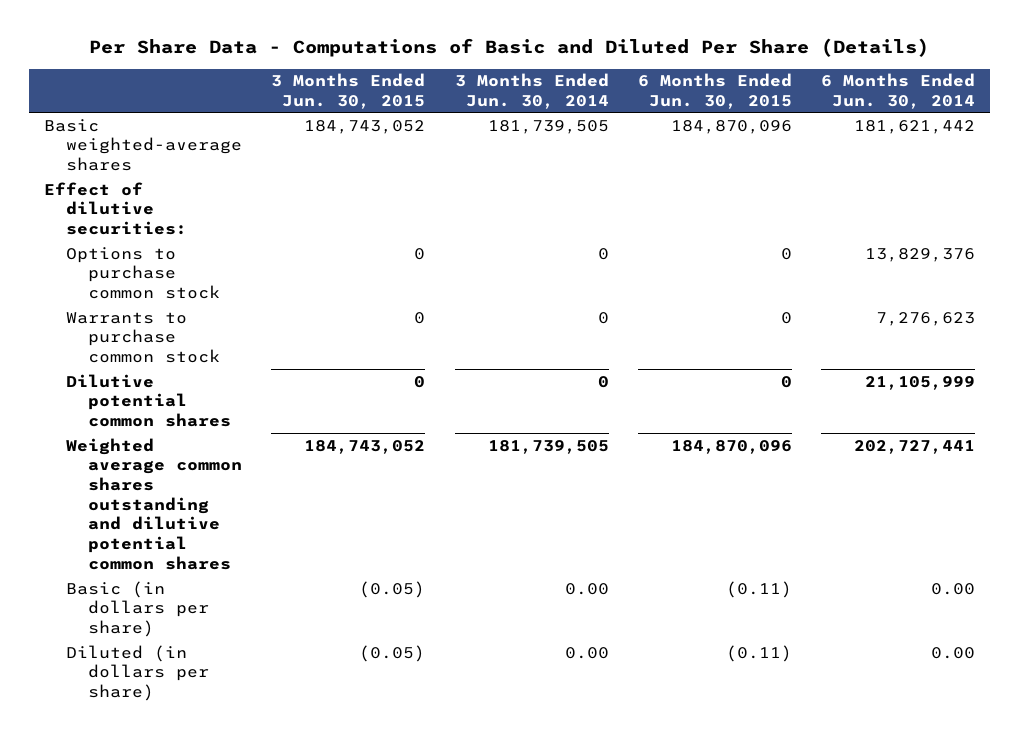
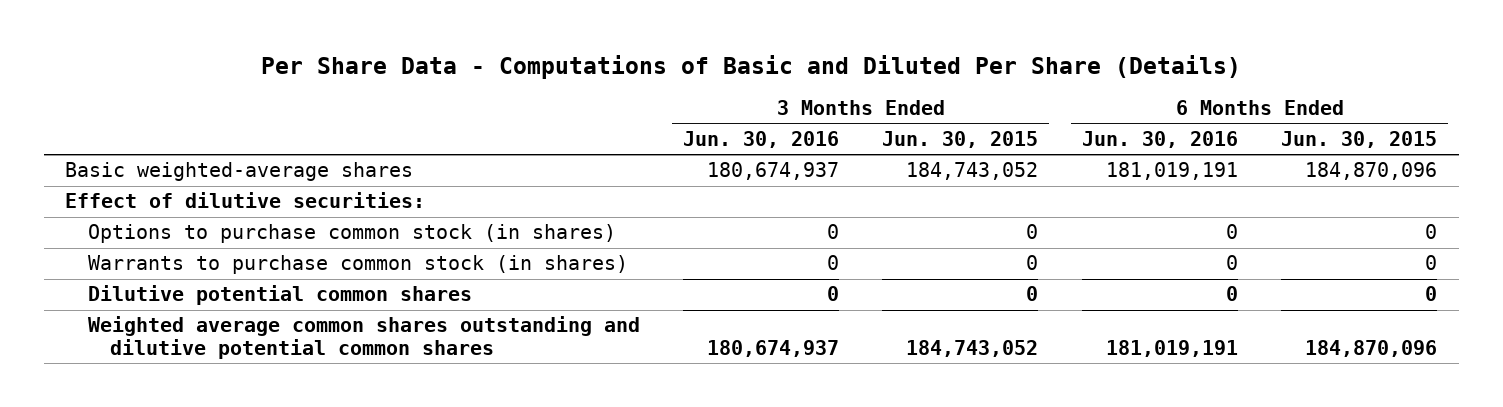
[454,73,609,109] 3 Months Ended Jun. 30, 2014 -> none
[820,73,975,109] 6 Months Ended Jun. 30, 2014 -> none
none -> [683,130,840,148] Jun. 30, 2016
none -> [1081,130,1238,148] Jun. 30, 2016
[66,246,221,299] Options to purchase common stock -> [87,224,616,244] Options to purchase common stock (in shares)
[66,311,221,363] Warrants to purchase common stock -> [87,255,628,275] Warrants to purchase common stock (in shares)
[66,580,210,637] Basic (in dollars per share) -> none
[66,644,210,701] Diluted (in dollars per share) -> none

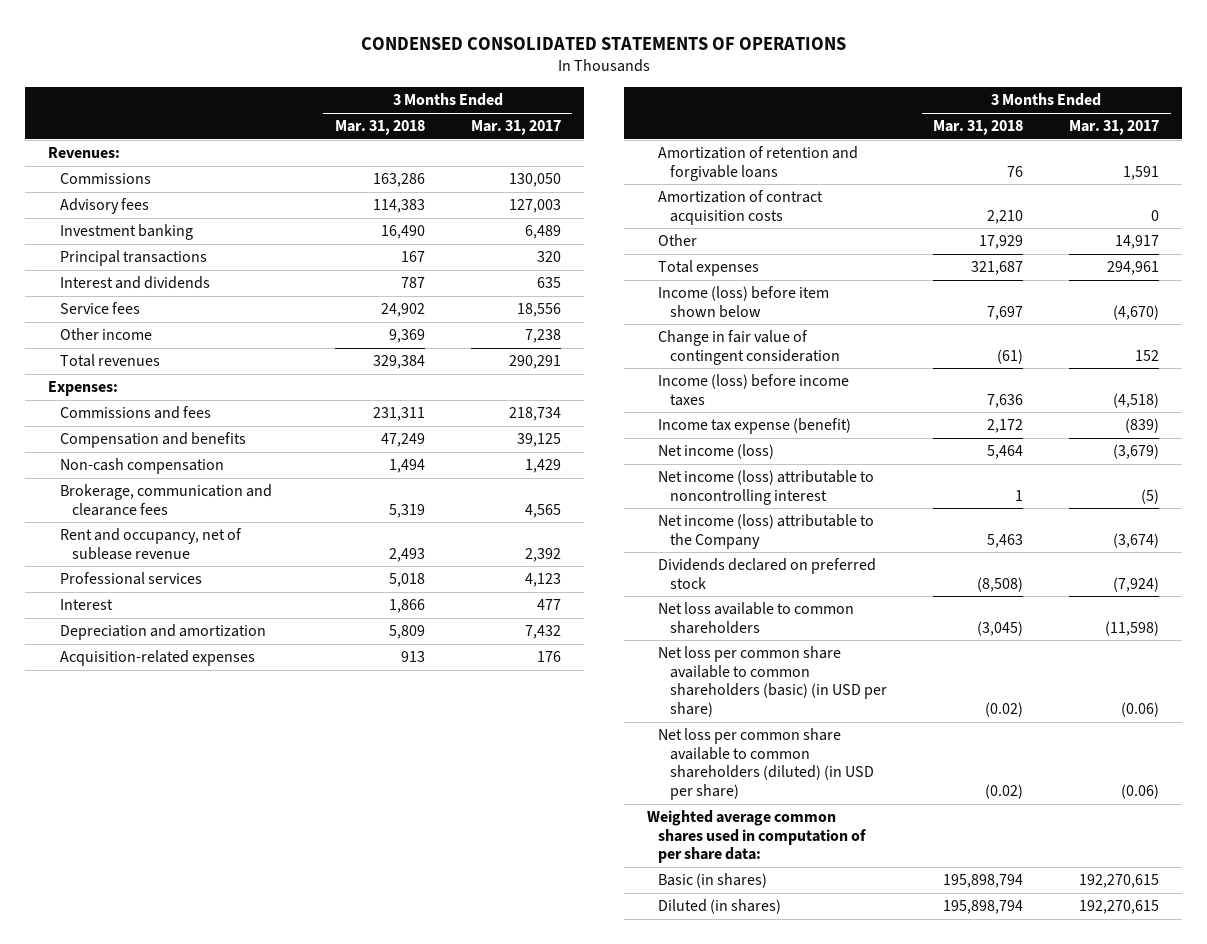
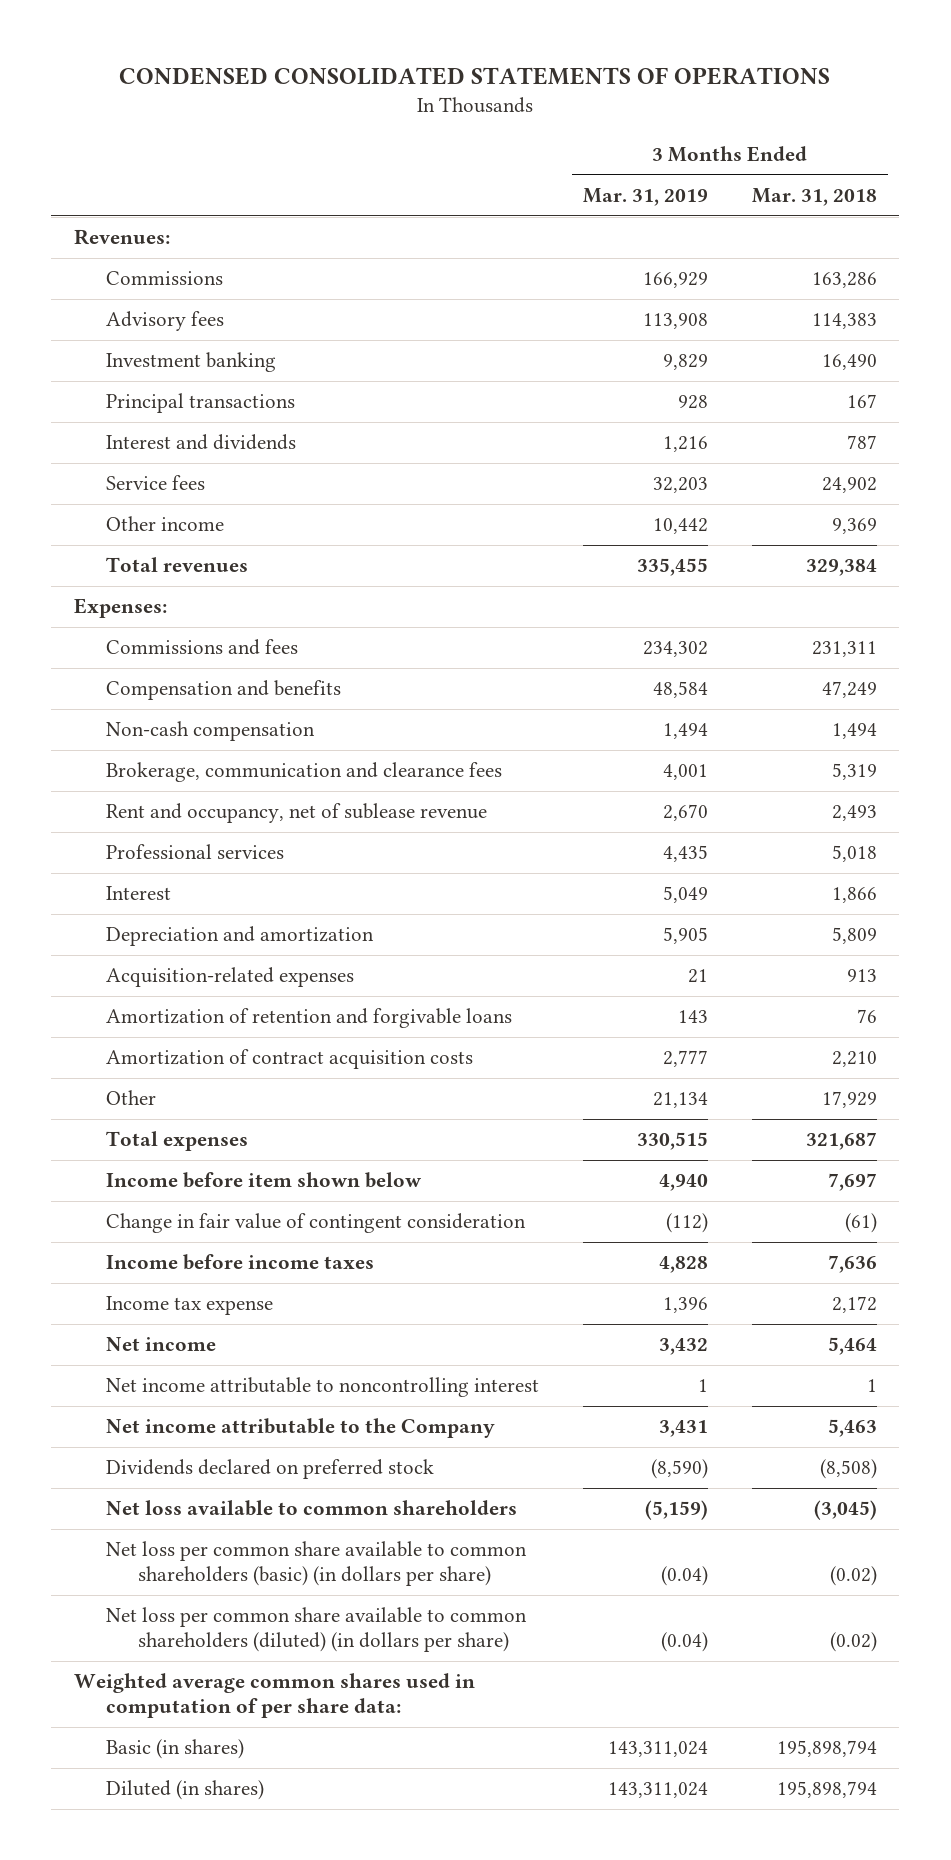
[470,120,561,136] Mar. 31, 2017 -> none
none -> [582,187,708,206] Mar. 31, 2019
[658,286,830,318] Income (loss) before item shown below -> [105,1172,422,1189] Income before item shown below
[658,374,850,406] Income (loss) before income taxes -> [105,1254,374,1271] Income before income taxes
[658,418,852,435] Income tax expense (benefit) -> [105,1296,273,1316] Income tax expense
[658,444,775,460] Net income (loss) -> [105,1337,216,1352] Net income
[658,470,875,505] Net income (loss) attributable to noncontrolling interest -> [105,1377,539,1398] Net income attributable to noncontrolling interest
[658,514,875,549] Net income (loss) attributable to the Company -> [105,1418,495,1439] Net income attributable to the Company
[658,646,888,718] Net loss per common share available to common shareholders (basic) (in USD per share) -> [105,1541,527,1587] Net loss per common share available to common shareholders (basic) (in dollars per share)
[658,728,875,801] Net loss per common share available to common shareholders (diluted) (in USD per share) -> [105,1607,527,1653] Net loss per common share available to common shareholders (diluted) (in dollars per share)

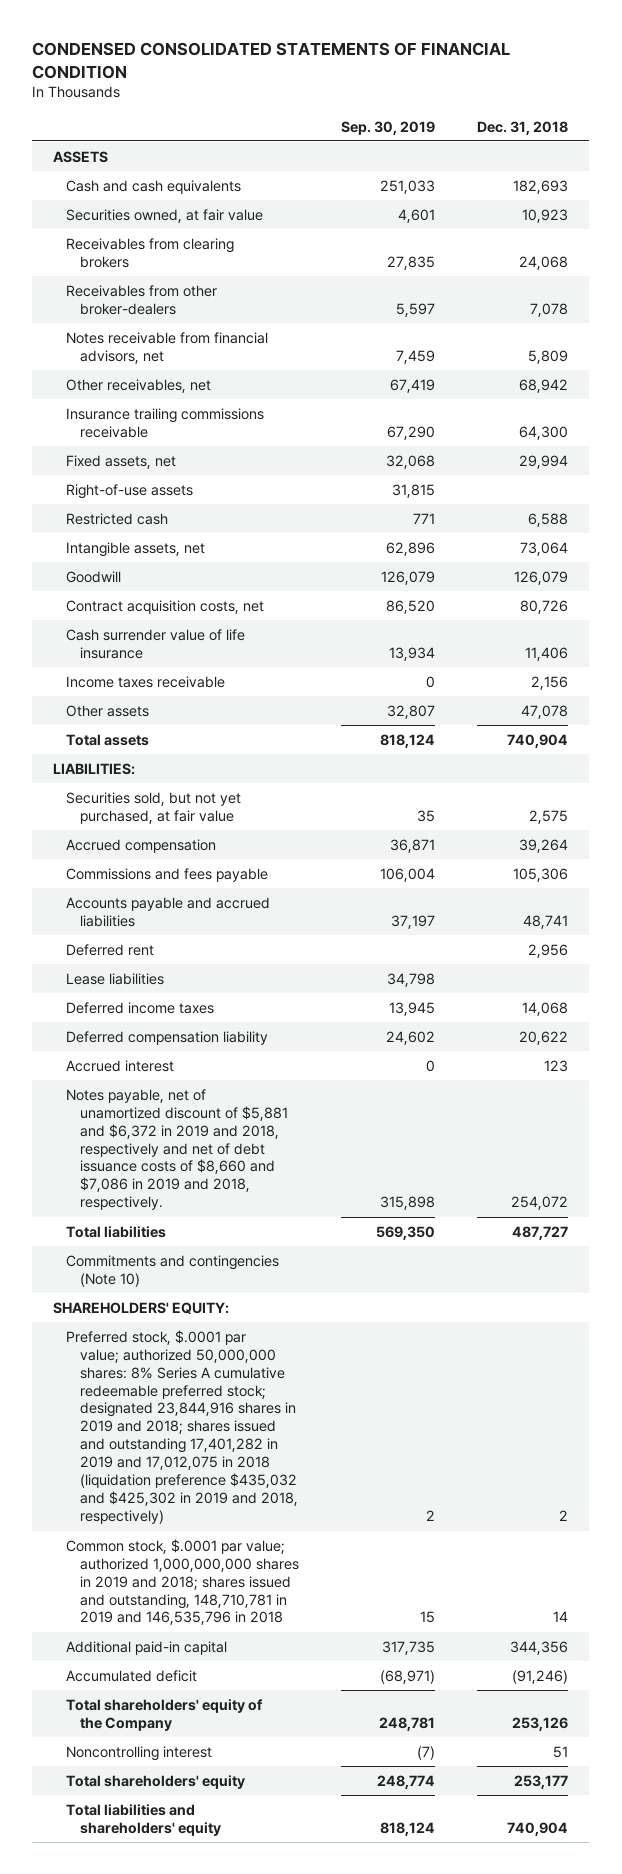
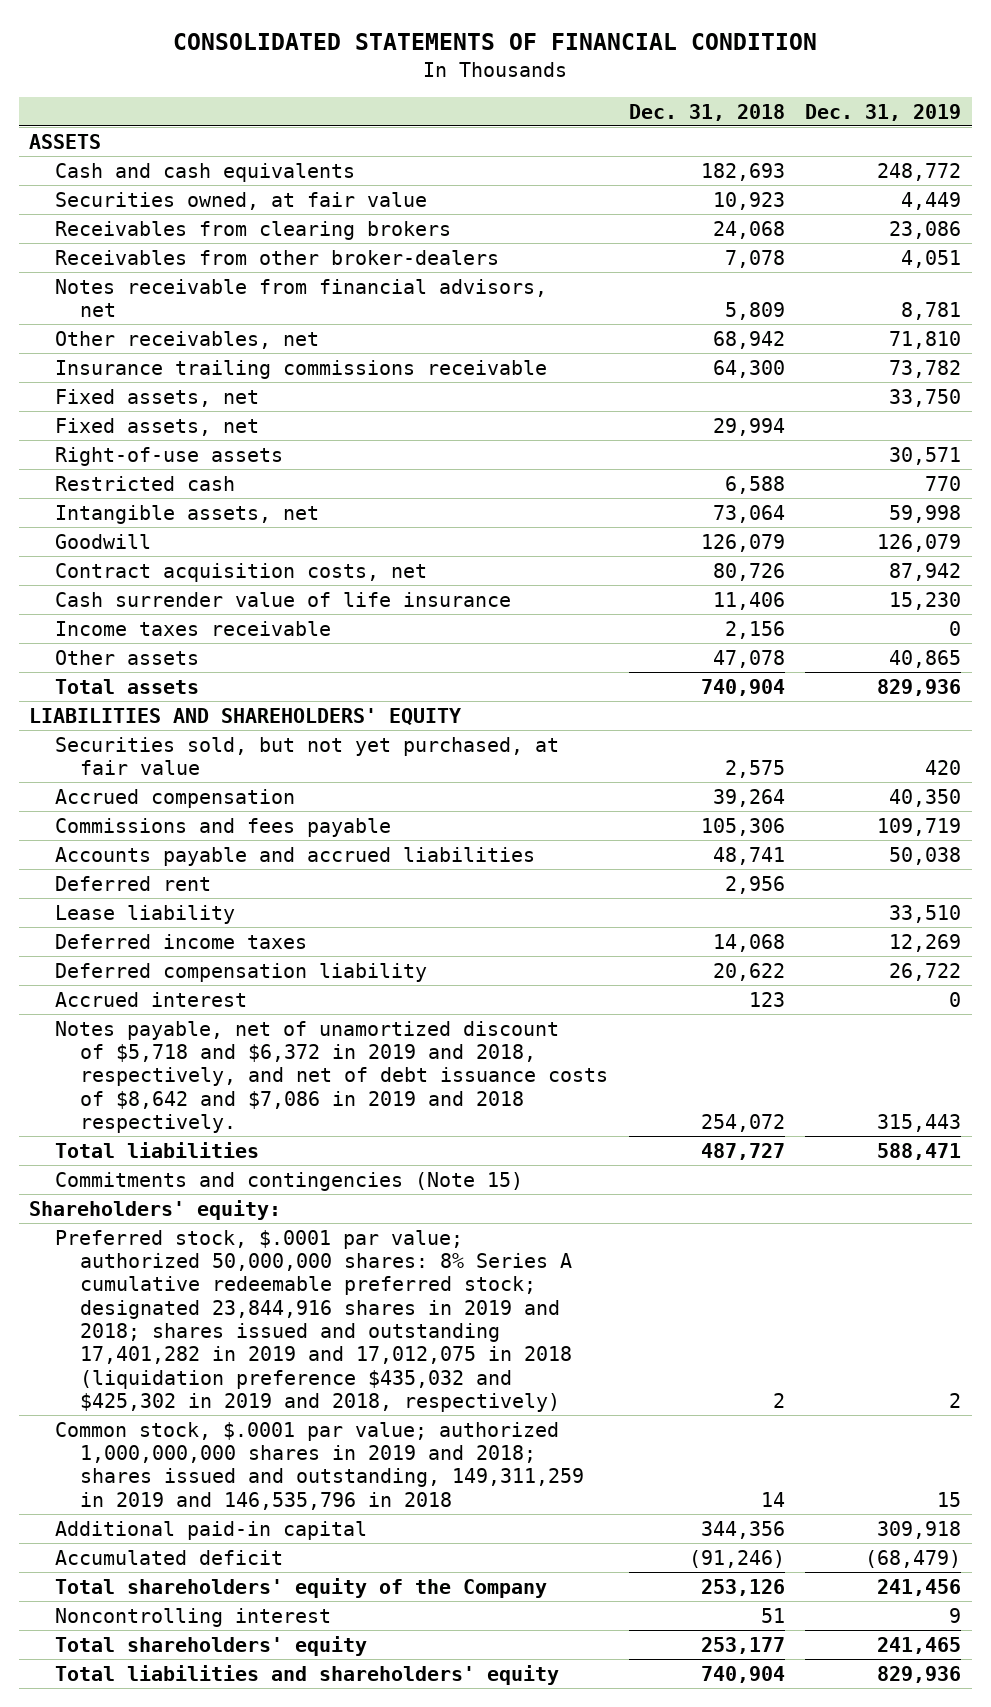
[32,41,511,79] CONDENSED CONSOLIDATED STATEMENTS OF FINANCIAL CONDITION -> [173,32,818,50] CONSOLIDATED STATEMENTS OF FINANCIAL CONDITION
[340,120,435,135] Sep. 30, 2019 -> none
none -> [805,103,962,121] Dec. 31, 2019
none -> [54,388,259,407] Fixed assets, net
[53,762,136,775] LIABILITIES: -> none
none -> [29,707,462,725] LIABILITIES AND SHAREHOLDERS' EQUITY
[66,972,165,985] Lease liabilities -> [54,904,235,924] Lease liability
[66,1088,288,1211] Notes payable, net of unamortized discount of $5,881 and $6,372 in 2019 and 2018, respectively and net of debt issuance costs of $8,660 and $7,086 in 2019 and 2018, respectively. -> [54,1020,609,1134] Notes payable, net of unamortized discount of $5,718 and $6,372 in 2019 and 2018, respectively, and net of debt issuance costs of $8,642 and $7,086 in 2019 and 2018 respectively.
[66,1254,280,1287] Commitments and contingencies (Note 10) -> [54,1171,523,1191] Commitments and contingencies (Note 15)
[53,1301,230,1314] SHAREHOLDERS' EQUITY: -> [29,1199,282,1220] Shareholders' equity:
[66,1538,299,1626] Common stock, $.0001 par value; authorized 1,000,000,000 shares in 2019 and 2018; shares issued and outstanding, 148,710,781 in 2019 and 146,535,796 in 2018 -> [54,1421,585,1510] Common stock, $.0001 par value; authorized 1,000,000,000 shares in 2019 and 2018; shares issued and outstanding, 149,311,259 in 2019 and 146,535,796 in 2018

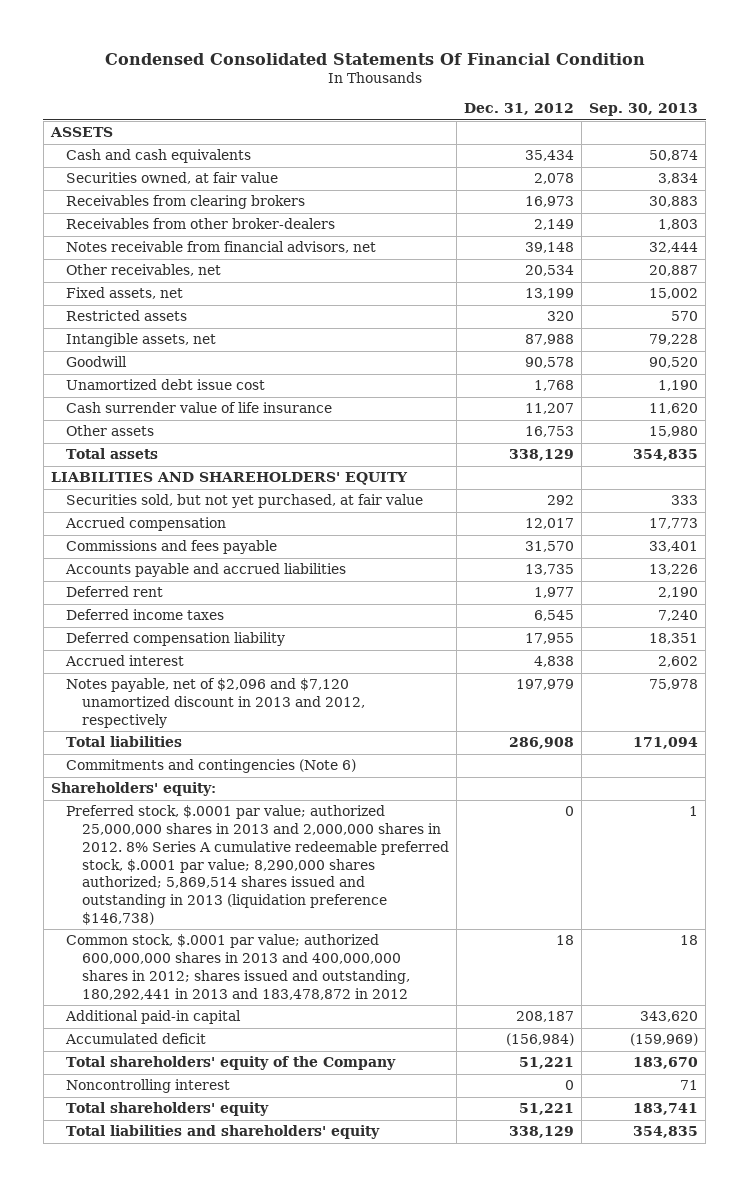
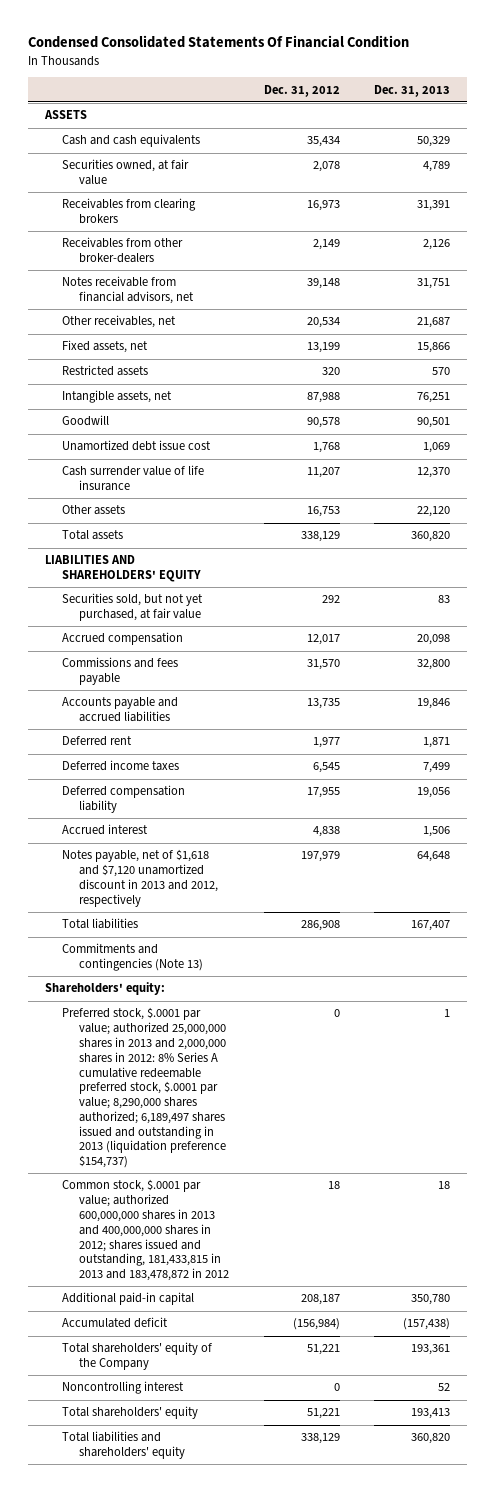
[589,103,699,117] Sep. 30, 2013 -> none
none -> [373,84,450,97] Dec. 31, 2013
[66,678,365,728] Notes payable, net of $2,096 and $7,120 unamortized discount in 2013 and 2012, respectively -> [62,849,219,907] Notes payable, net of $1,618 and $7,120 unamortized discount in 2013 and 2012, respectively
[66,759,357,774] Commitments and contingencies (Note 6) -> [62,943,204,972] Commitments and contingencies (Note 13)
[66,805,449,926] Preferred stock, $.0001 par value; authorized 25,000,000 shares in 2013 and 2,000,000 shares in 2012. 8% Series A cumulative redeemable preferred stock, $.0001 par value; 8,290,000 shares authorized; 5,869,514 shares issued and outstanding in 2013 (liquidation preference $146,738) -> [62,1007,227,1169] Preferred stock, $.0001 par value; authorized 25,000,000 shares in 2013 and 2,000,000 shares in 2012: 8% Series A cumulative redeemable preferred stock, $.0001 par value; 8,290,000 shares authorized; 6,189,497 shares issued and outstanding in 2013 (liquidation preference $154,737)
[66,934,410,1000] Common stock, $.0001 par value; authorized 600,000,000 shares in 2013 and 400,000,000 shares in 2012; shares issued and outstanding, 180,292,441 in 2013 and 183,478,872 in 2012 -> [62,1179,230,1282] Common stock, $.0001 par value; authorized 600,000,000 shares in 2013 and 400,000,000 shares in 2012; shares issued and outstanding, 181,433,815 in 2013 and 183,478,872 in 2012

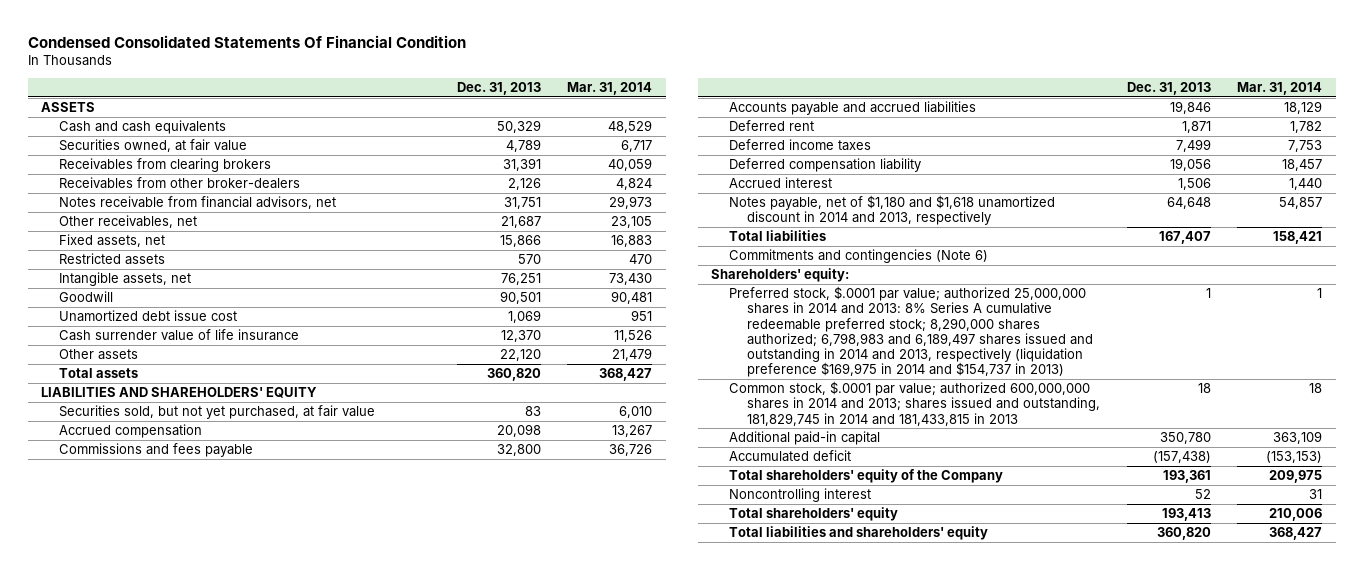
[263,84,340,97] Dec. 31, 2012 -> none
none -> [567,82,653,96] Mar. 31, 2014
[62,849,219,907] Notes payable, net of $1,618 and $7,120 unamortized discount in 2013 and 2012, respectively -> [729,195,1056,226] Notes payable, net of $1,180 and $1,618 unamortized discount in 2014 and 2013, respectively
[62,943,204,972] Commitments and contingencies (Note 13) -> [729,249,989,264] Commitments and contingencies (Note 6)
[62,1007,227,1169] Preferred stock, $.0001 par value; authorized 25,000,000 shares in 2013 and 2,000,000 shares in 2012: 8% Series A cumulative redeemable preferred stock, $.0001 par value; 8,290,000 shares authorized; 6,189,497 shares issued and outstanding in 2013 (liquidation preference $154,737) -> [729,286,1093,378] Preferred stock, $.0001 par value; authorized 25,000,000 shares in 2014 and 2013: 8% Series A cumulative redeemable preferred stock; 8,290,000 shares authorized; 6,798,983 and 6,189,497 shares issued and outstanding in 2014 and 2013, respectively (liquidation preference $169,975 in 2014 and $154,737 in 2013)
[62,1179,230,1282] Common stock, $.0001 par value; authorized 600,000,000 shares in 2013 and 400,000,000 shares in 2012; shares issued and outstanding, 181,433,815 in 2013 and 183,478,872 in 2012 -> [729,381,1100,426] Common stock, $.0001 par value; authorized 600,000,000 shares in 2014 and 2013; shares issued and outstanding, 181,829,745 in 2014 and 181,433,815 in 2013

